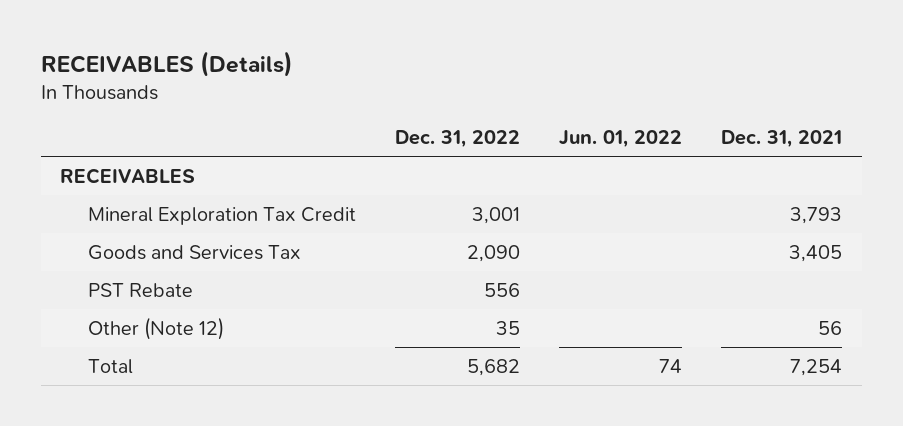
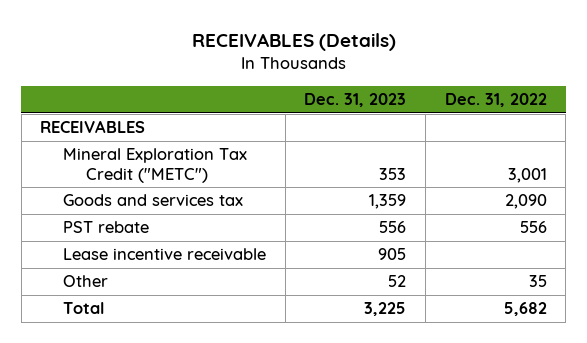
[559,130,683,149] Jun. 01, 2022 -> none
[721,130,843,149] Dec. 31, 2021 -> none
none -> [304,93,407,108] Dec. 31, 2023
[87,206,356,225] Mineral Exploration Tax Credit -> [63,148,248,183] Mineral Exploration Tax Credit ("METC")
[87,244,301,260] Goods and Services Tax -> [63,194,244,207] Goods and services tax
[87,282,193,297] PST Rebate -> [63,221,150,234] PST rebate
none -> [63,248,267,261] Lease incentive receivable
[87,316,224,340] Other (Note 12) -> [63,275,109,288] Other

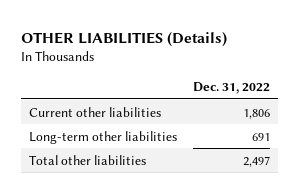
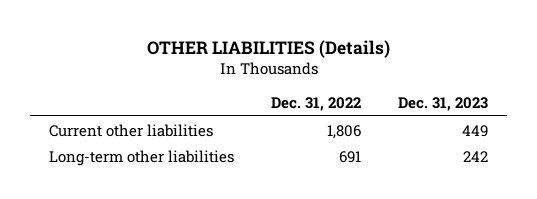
none -> [398,96,489,111] Dec. 31, 2023
[29,154,147,165] Total other liabilities -> none

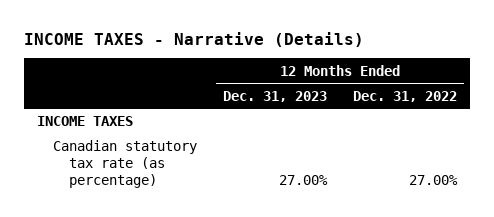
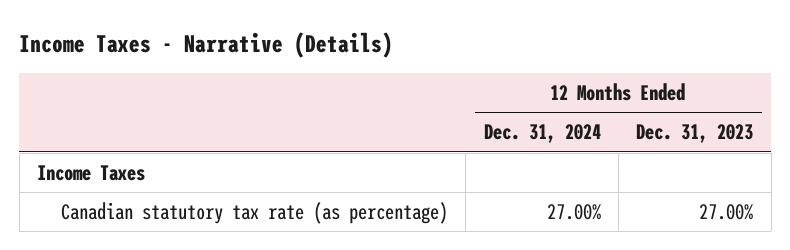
[23,31,364,47] INCOME TAXES - Narrative (Details) -> [19,31,394,58] Income Taxes - Narrative (Details)
[353,90,458,102] Dec. 31, 2022 -> none
none -> [483,124,601,144] Dec. 31, 2024
[37,116,134,127] INCOME TAXES -> [37,165,146,182] Income Taxes

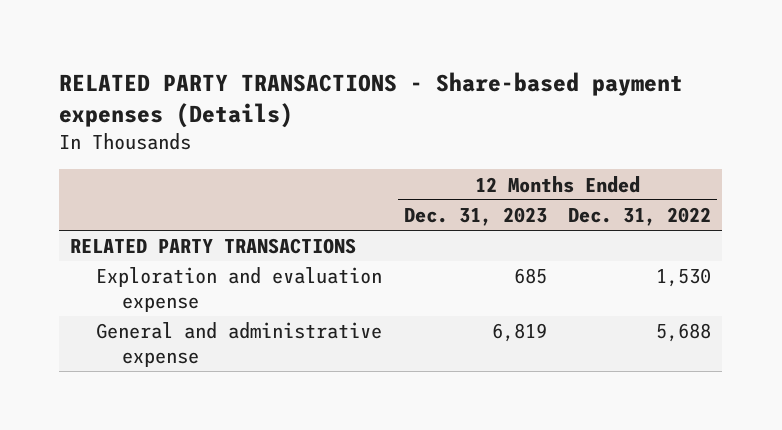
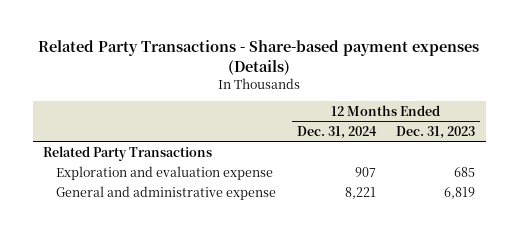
[59,71,684,129] RELATED PARTY TRANSACTIONS - Share-based payment expenses (Details) -> [38,40,480,75] Related Party Transactions - Share-based payment expenses (Details)
[568,207,712,227] Dec. 31, 2022 -> none
none -> [296,125,377,139] Dec. 31, 2024
[70,238,357,255] RELATED PARTY TRANSACTIONS -> [43,145,213,161] Related Party Transactions

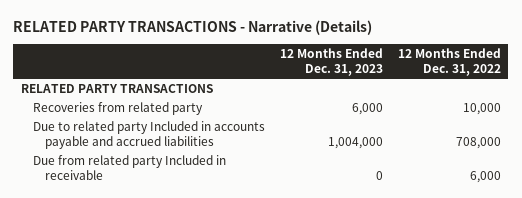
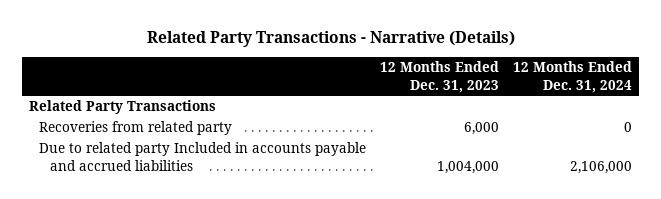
[13,20,373,36] RELATED PARTY TRANSACTIONS - Narrative (Details) -> [146,31,515,48] Related Party Transactions - Narrative (Details)
[397,47,501,77] 12 Months Ended Dec. 31, 2022 -> none
none -> [513,61,633,93] 12 Months Ended Dec. 31, 2024
[20,83,213,93] RELATED PARTY TRANSACTIONS -> [29,100,217,115] Related Party Transactions
[32,154,226,181] Due from related party Included in receivable -> none

